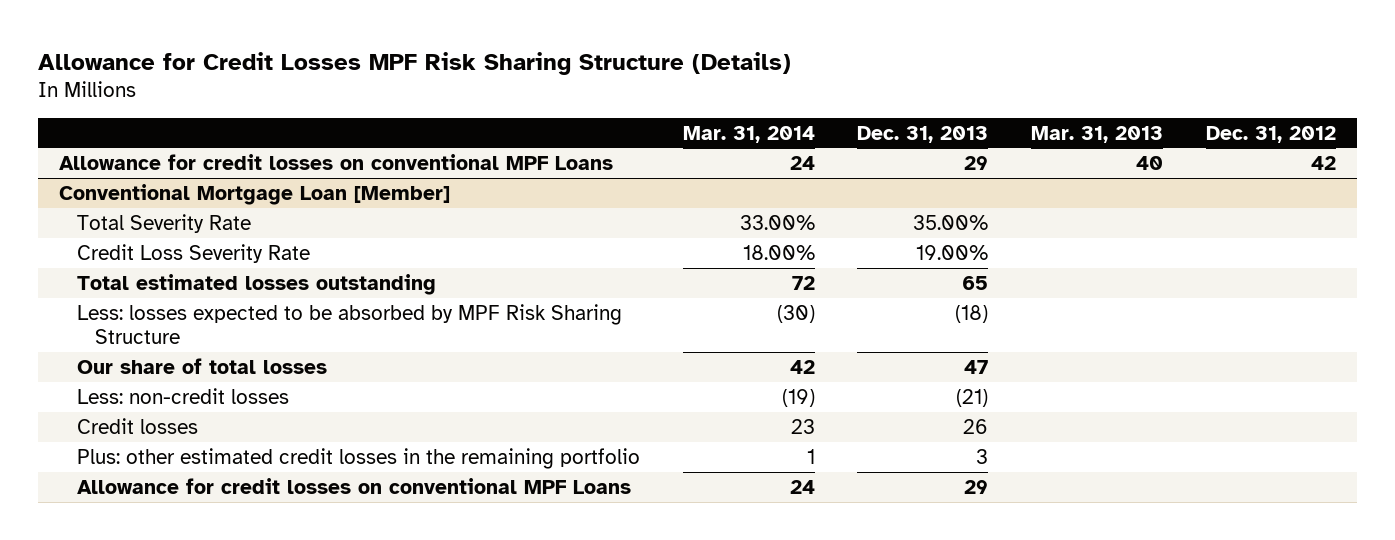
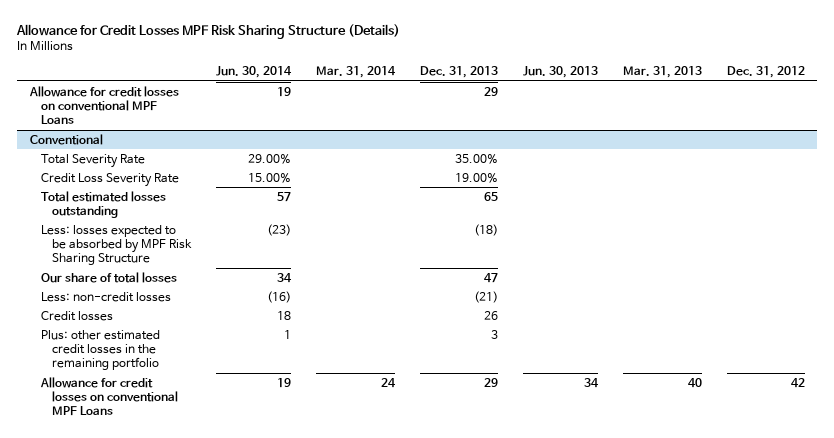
none -> [216,66,293,79] Jun. 30, 2014
none -> [522,66,598,79] Jun. 30, 2013
none -> [28,85,179,125] Allowance for credit losses on conventional MPF Loans
none -> [29,133,103,145] Conventional
none -> [40,153,145,168] Total Severity Rate
none -> [40,172,179,187] Credit Loss Severity Rate
none -> [40,190,166,218] Total estimated losses outstanding
none -> [40,224,193,266] Less: losses expected to be absorbed by MPF Risk Sharing Structure
none -> [40,271,177,283] Our share of total losses
none -> [40,291,171,302] Less: non-credit losses
none -> [40,310,113,321] Credit losses
none -> [40,329,160,371] Plus: other estimated credit losses in the remaining portfolio
[59,183,451,205] Conventional Mortgage Loan [Member] -> none
[77,213,252,233] Total Severity Rate -> none
[77,243,311,263] Credit Loss Severity Rate -> none
[77,273,437,295] Total estimated losses outstanding -> none
[77,303,623,345] Less: losses expected to be absorbed by MPF Risk Sharing Structure -> none
[77,357,328,374] Our share of total losses -> none
[77,387,290,404] Less: non-credit losses -> none
[77,417,199,434] Credit losses -> none
[77,447,641,469] Plus: other estimated credit losses in the remaining portfolio -> none
[77,477,632,494] Allowance for credit losses on conventional MPF Loans -> none

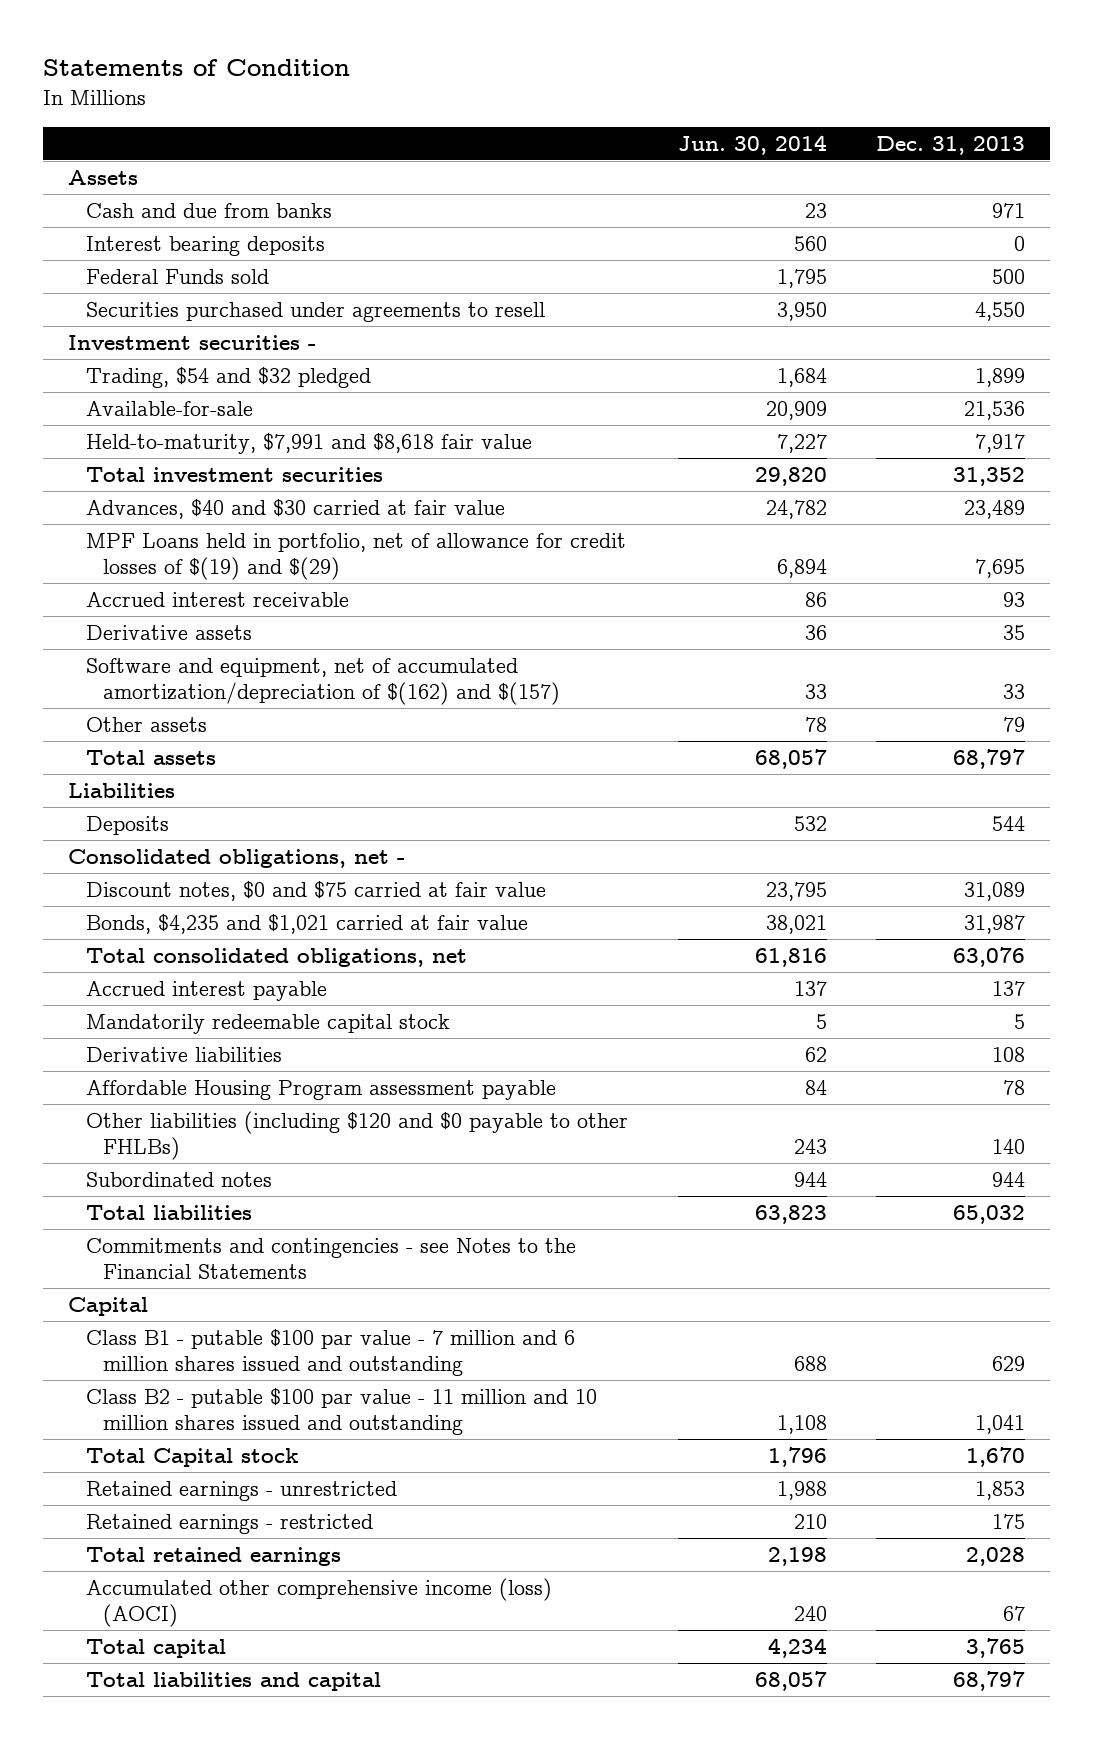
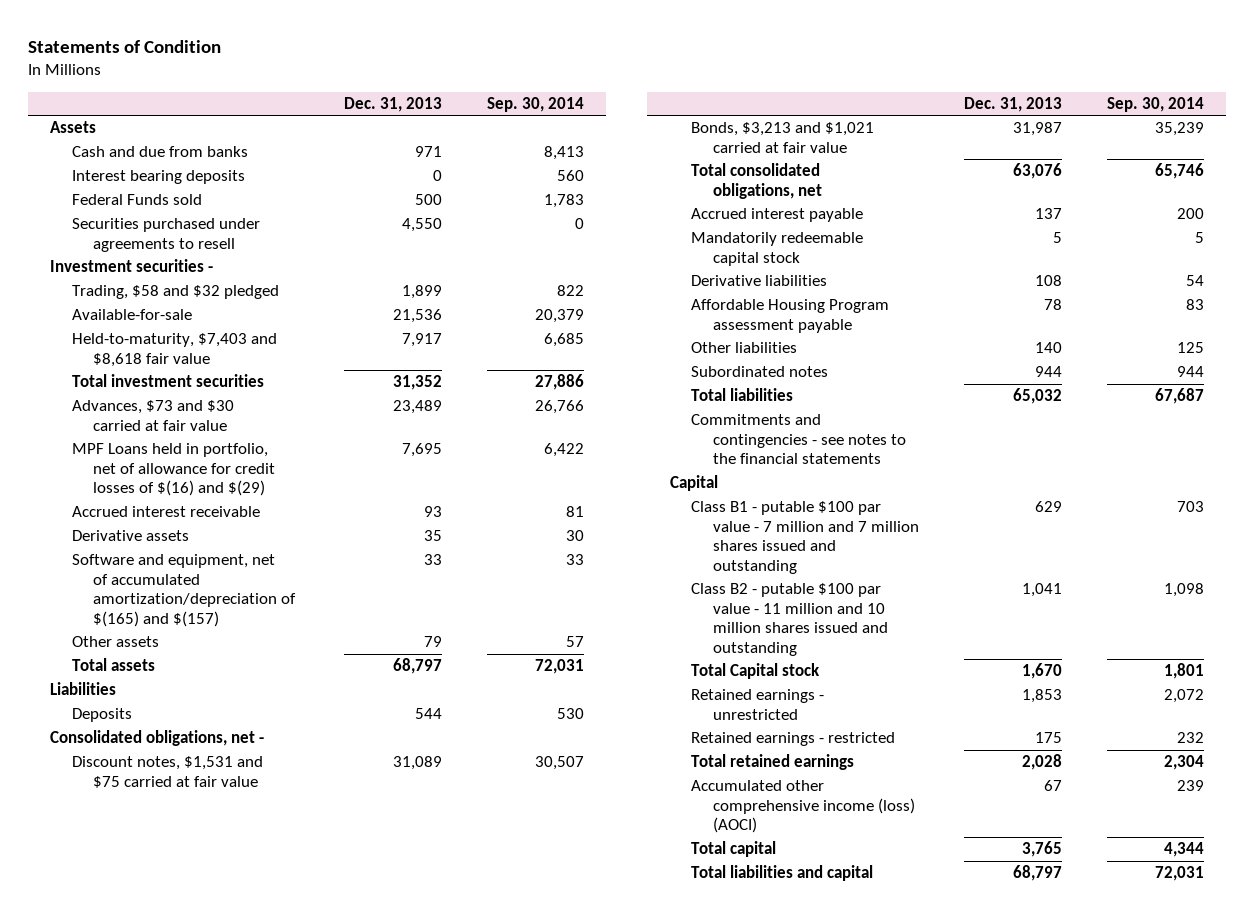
[677,134,827,155] Jun. 30, 2014 -> none
none -> [487,96,585,112] Sep. 30, 2014
[85,366,371,388] Trading, $54 and $32 pledged -> [71,285,279,300] Trading, $58 and $32 pledged
[85,432,532,454] Held-to-maturity, $7,991 and $8,618 fair value -> [71,333,277,367] Held-to-maturity, $7,403 and $8,618 fair value
[85,498,505,519] Advances, $40 and $30 carried at fair value -> [71,400,234,431] Advances, $73 and $30 carried at fair value
[85,532,626,581] MPF Loans held in portfolio, net of allowance for credit losses of $(19) and $(29) -> [71,443,276,497] MPF Loans held in portfolio, net of allowance for credit losses of $(16) and $(29)
[85,657,561,706] Software and equipment, net of accumulated amortization/depreciation of $(162) and $(157) -> [71,554,297,627] Software and equipment, net of accumulated amortization/depreciation of $(165) and $(157)
[85,880,546,901] Discount notes, $0 and $75 carried at fair value -> [71,756,263,788] Discount notes, $1,531 and $75 carried at fair value
[85,913,528,934] Bonds, $4,235 and $1,021 carried at fair value -> [691,122,875,153] Bonds, $3,213 and $1,021 carried at fair value
[85,1110,628,1161] Other liabilities (including $120 and $0 payable to other FHLBs) -> [691,342,798,354] Other liabilities
[85,1237,576,1280] Commitments and contingencies - see Notes to the Financial Statements -> [691,414,906,465] Commitments and contingencies - see notes to the financial statements
[85,1328,575,1377] Class B1 - putable $100 par value - 7 million and 6 million shares issued and outstanding -> [691,501,919,574] Class B1 - putable $100 par value - 7 million and 7 million shares issued and outstanding

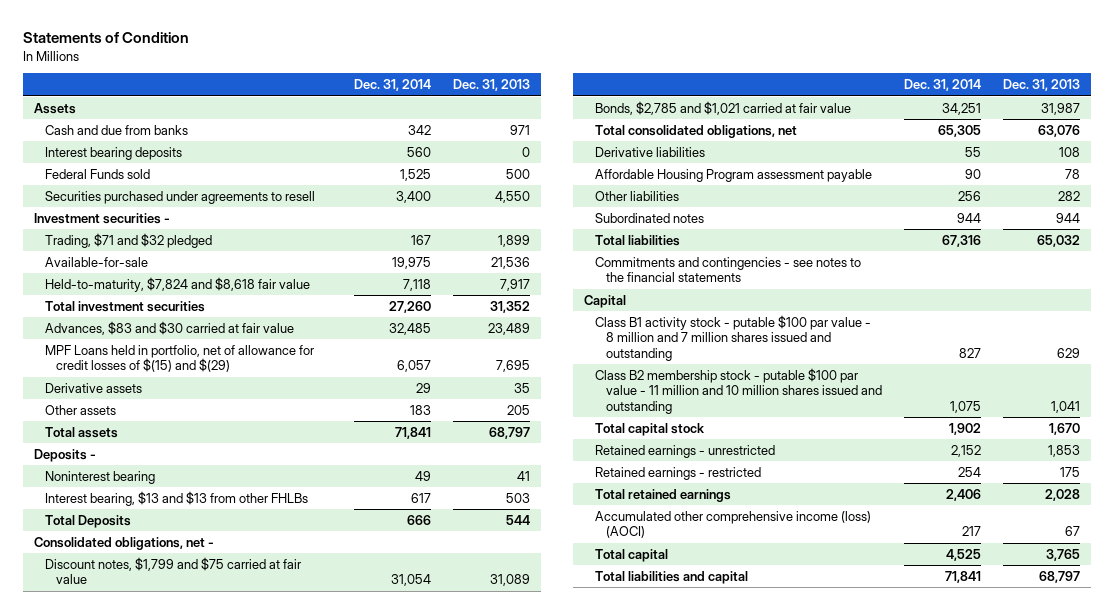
[487,96,585,112] Sep. 30, 2014 -> none
none -> [353,79,431,92] Dec. 31, 2014
[71,285,279,300] Trading, $58 and $32 pledged -> [44,232,212,248] Trading, $71 and $32 pledged
[71,333,277,367] Held-to-maturity, $7,403 and $8,618 fair value -> [44,276,310,292] Held-to-maturity, $7,824 and $8,618 fair value
[71,506,260,518] Accrued interest receivable -> none
[71,400,234,431] Advances, $73 and $30 carried at fair value -> [44,320,294,335] Advances, $83 and $30 carried at fair value
[71,443,276,497] MPF Loans held in portfolio, net of allowance for credit losses of $(16) and $(29) -> [44,344,314,373] MPF Loans held in portfolio, net of allowance for credit losses of $(15) and $(29)
[71,554,297,627] Software and equipment, net of accumulated amortization/depreciation of $(165) and $(157) -> none
[424,636,443,648] 79 -> [506,404,530,415] 205
[50,682,117,696] Liabilities -> none
none -> [34,448,97,462] Deposits -
none -> [44,470,155,484] Noninterest bearing
none -> [44,490,308,506] Interest bearing, $13 and $13 from other FHLBs
[71,708,132,723] Deposits -> [44,514,131,528] Total Deposits
[71,756,263,788] Discount notes, $1,531 and $75 carried at fair value -> [44,556,301,585] Discount notes, $1,799 and $75 carried at fair value
[691,122,875,153] Bonds, $3,213 and $1,021 carried at fair value -> [595,100,852,115] Bonds, $2,785 and $1,021 carried at fair value
[691,208,864,223] Accrued interest payable -> none
[691,232,864,266] Mandatorily redeemable capital stock -> none
[1034,342,1062,354] 140 -> [1058,190,1081,201] 282
[691,501,919,574] Class B1 - putable $100 par value - 7 million and 7 million shares issued and outstanding -> [595,314,872,361] Class B1 activity stock - putable $100 par value - 8 million and 7 million shares issued and outstanding
[691,583,888,656] Class B2 - putable $100 par value - 11 million and 10 million shares issued and outstanding -> [595,367,883,414] Class B2 membership stock - putable $100 par value - 11 million and 10 million shares issued and outstanding
[691,663,821,680] Total Capital stock -> [595,422,706,436] Total capital stock

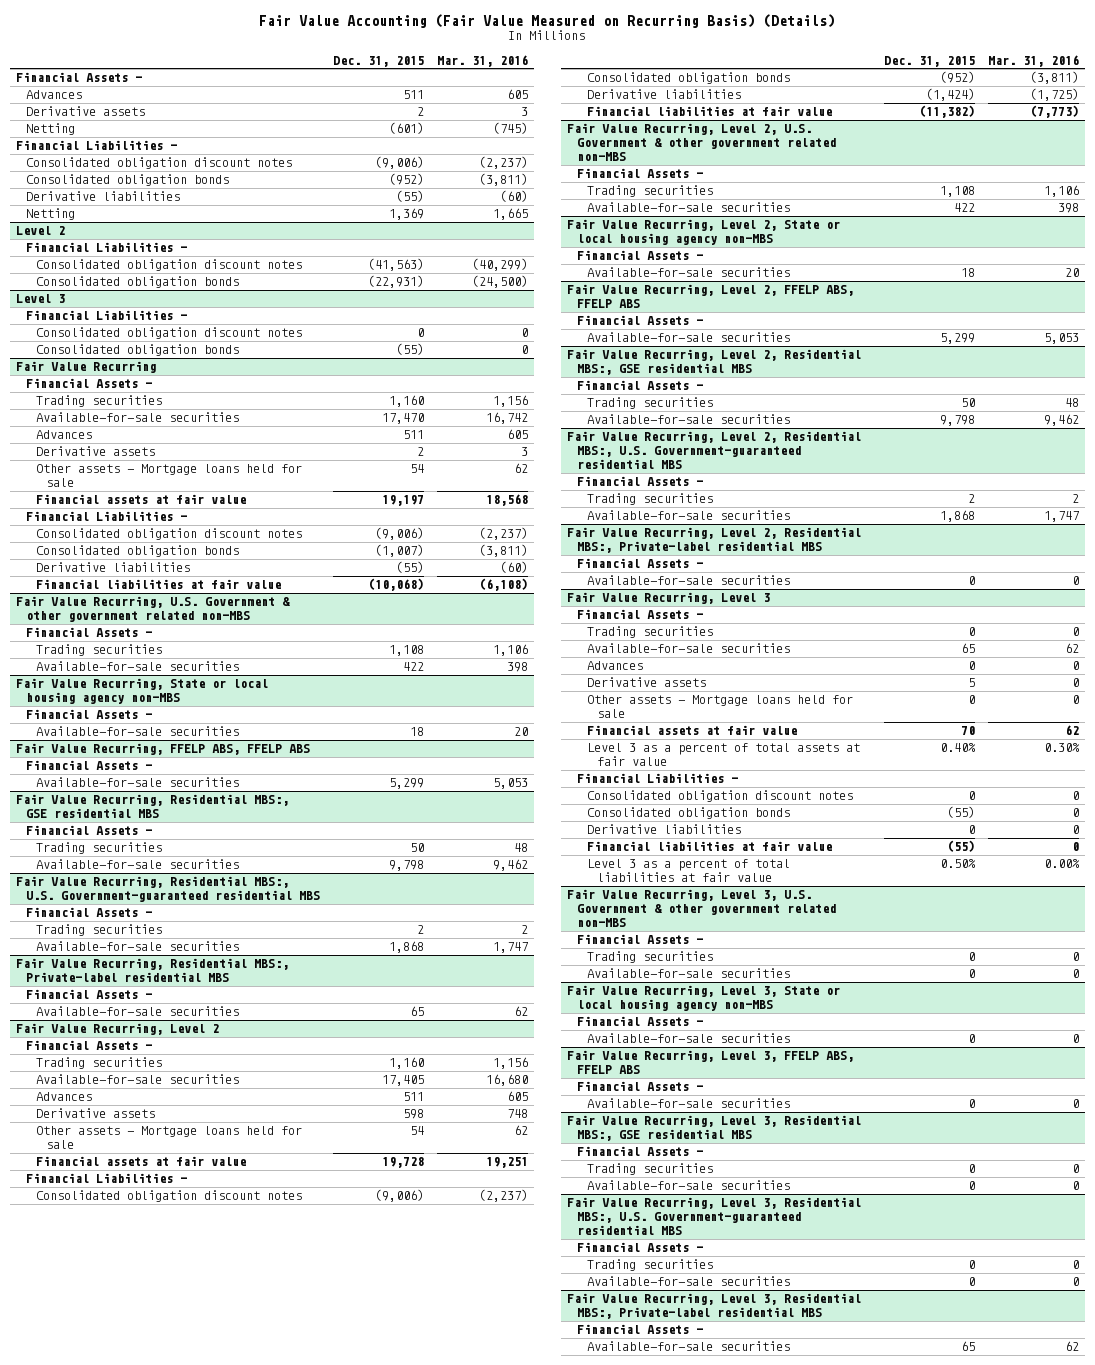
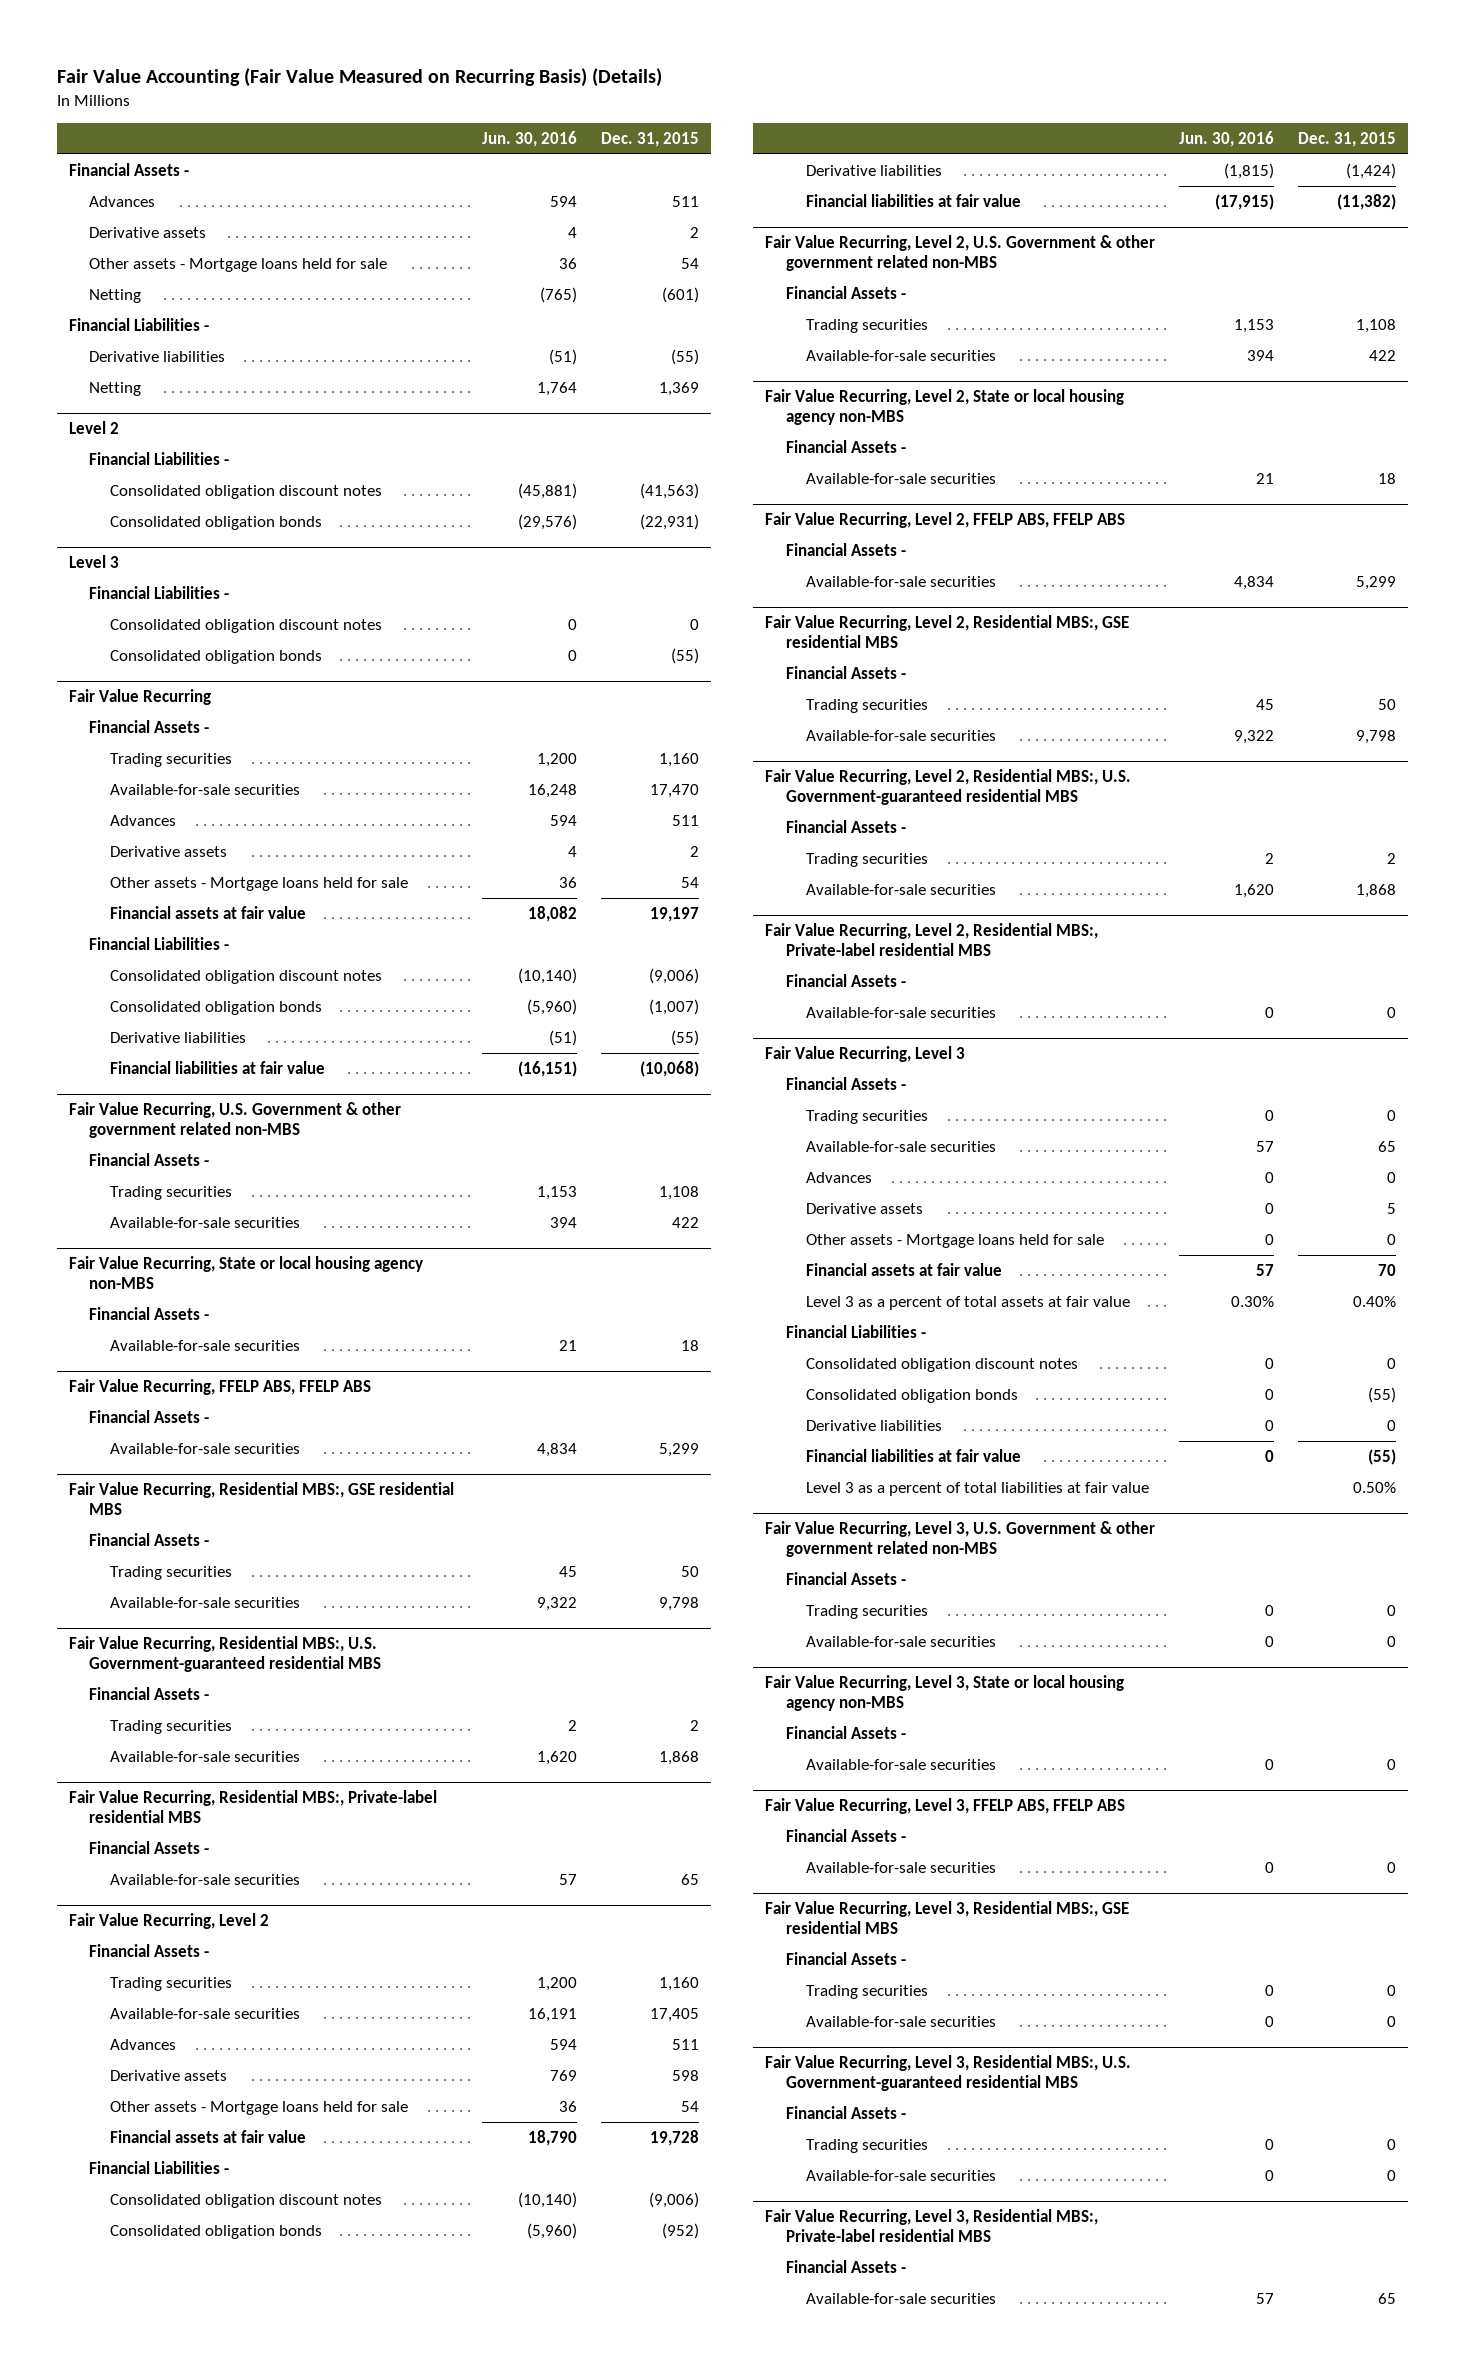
[436,54,528,67] Mar. 31, 2016 -> none
none -> [482,130,578,147] Jun. 30, 2016
none -> [89,257,388,272] Other assets - Mortgage loans held for sale
[25,157,292,170] Consolidated obligation discount notes -> none
[25,174,229,187] Consolidated obligation bonds -> none

